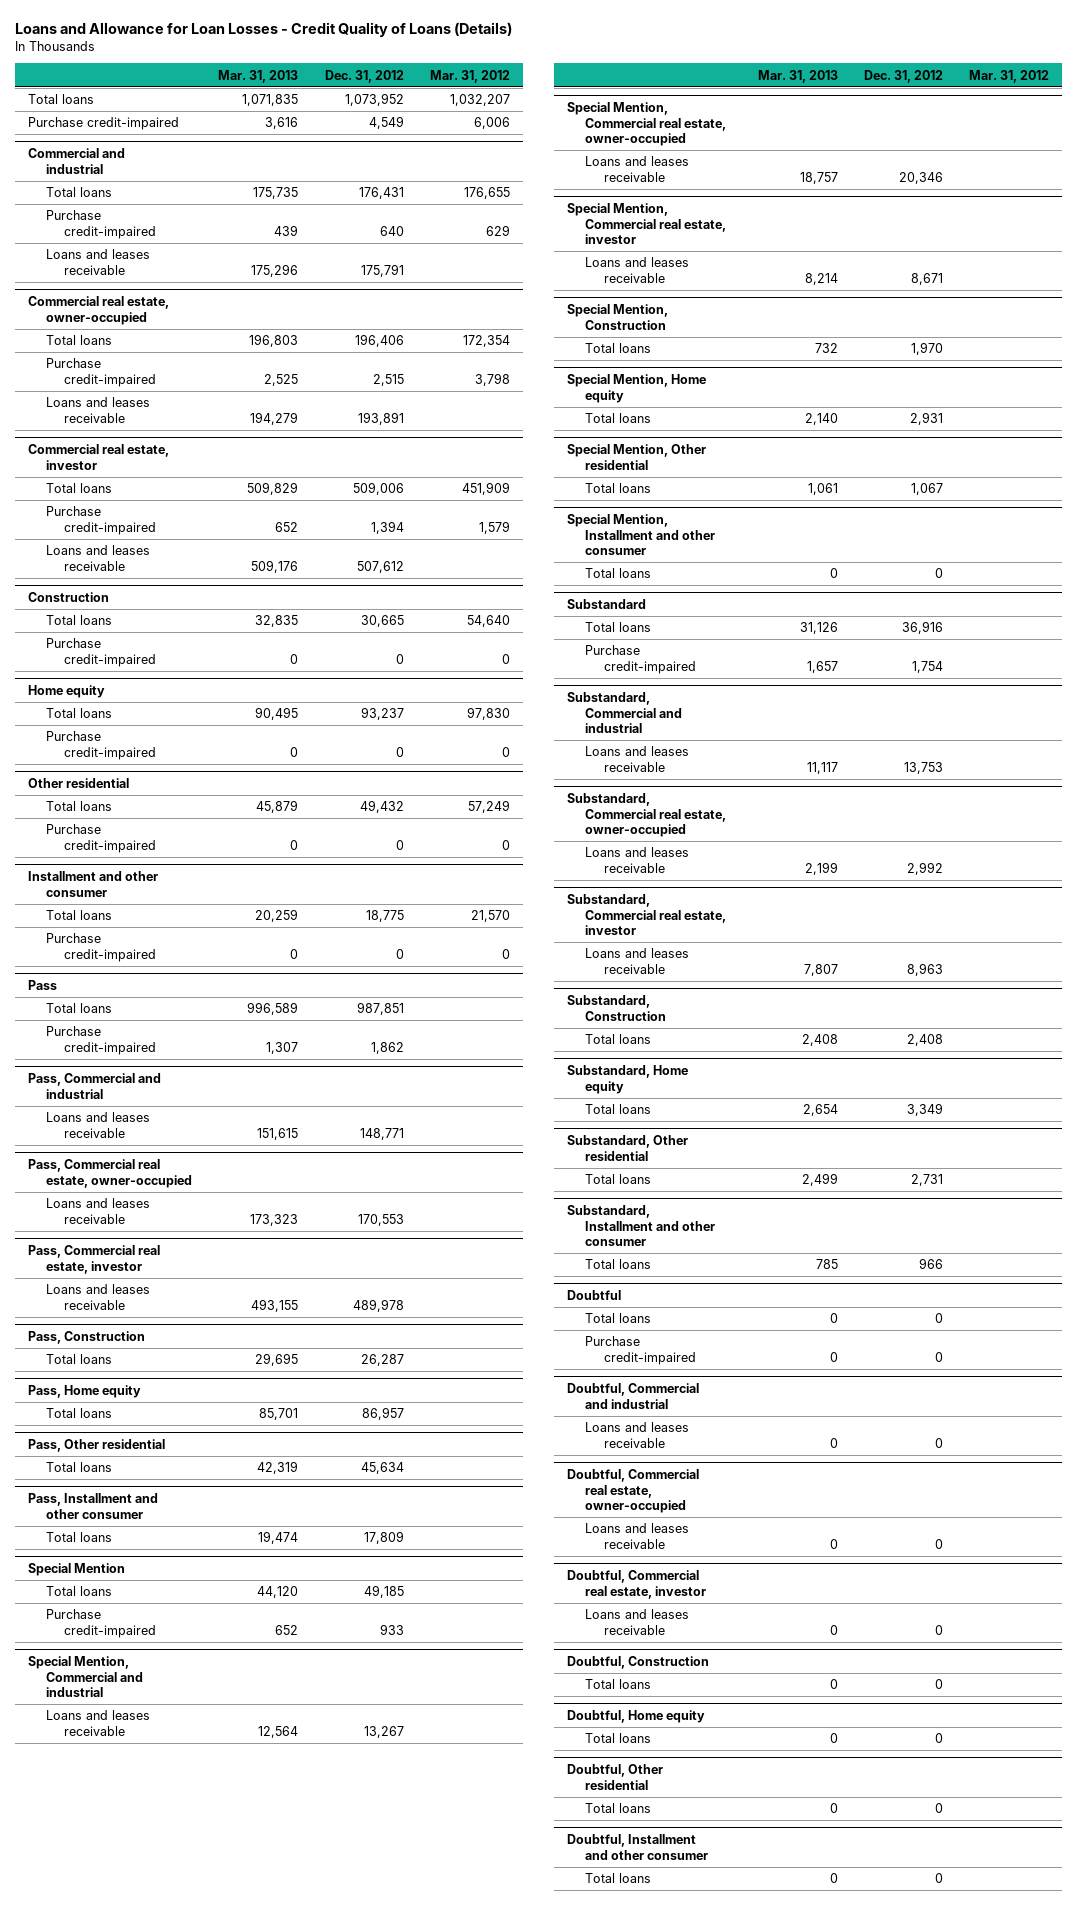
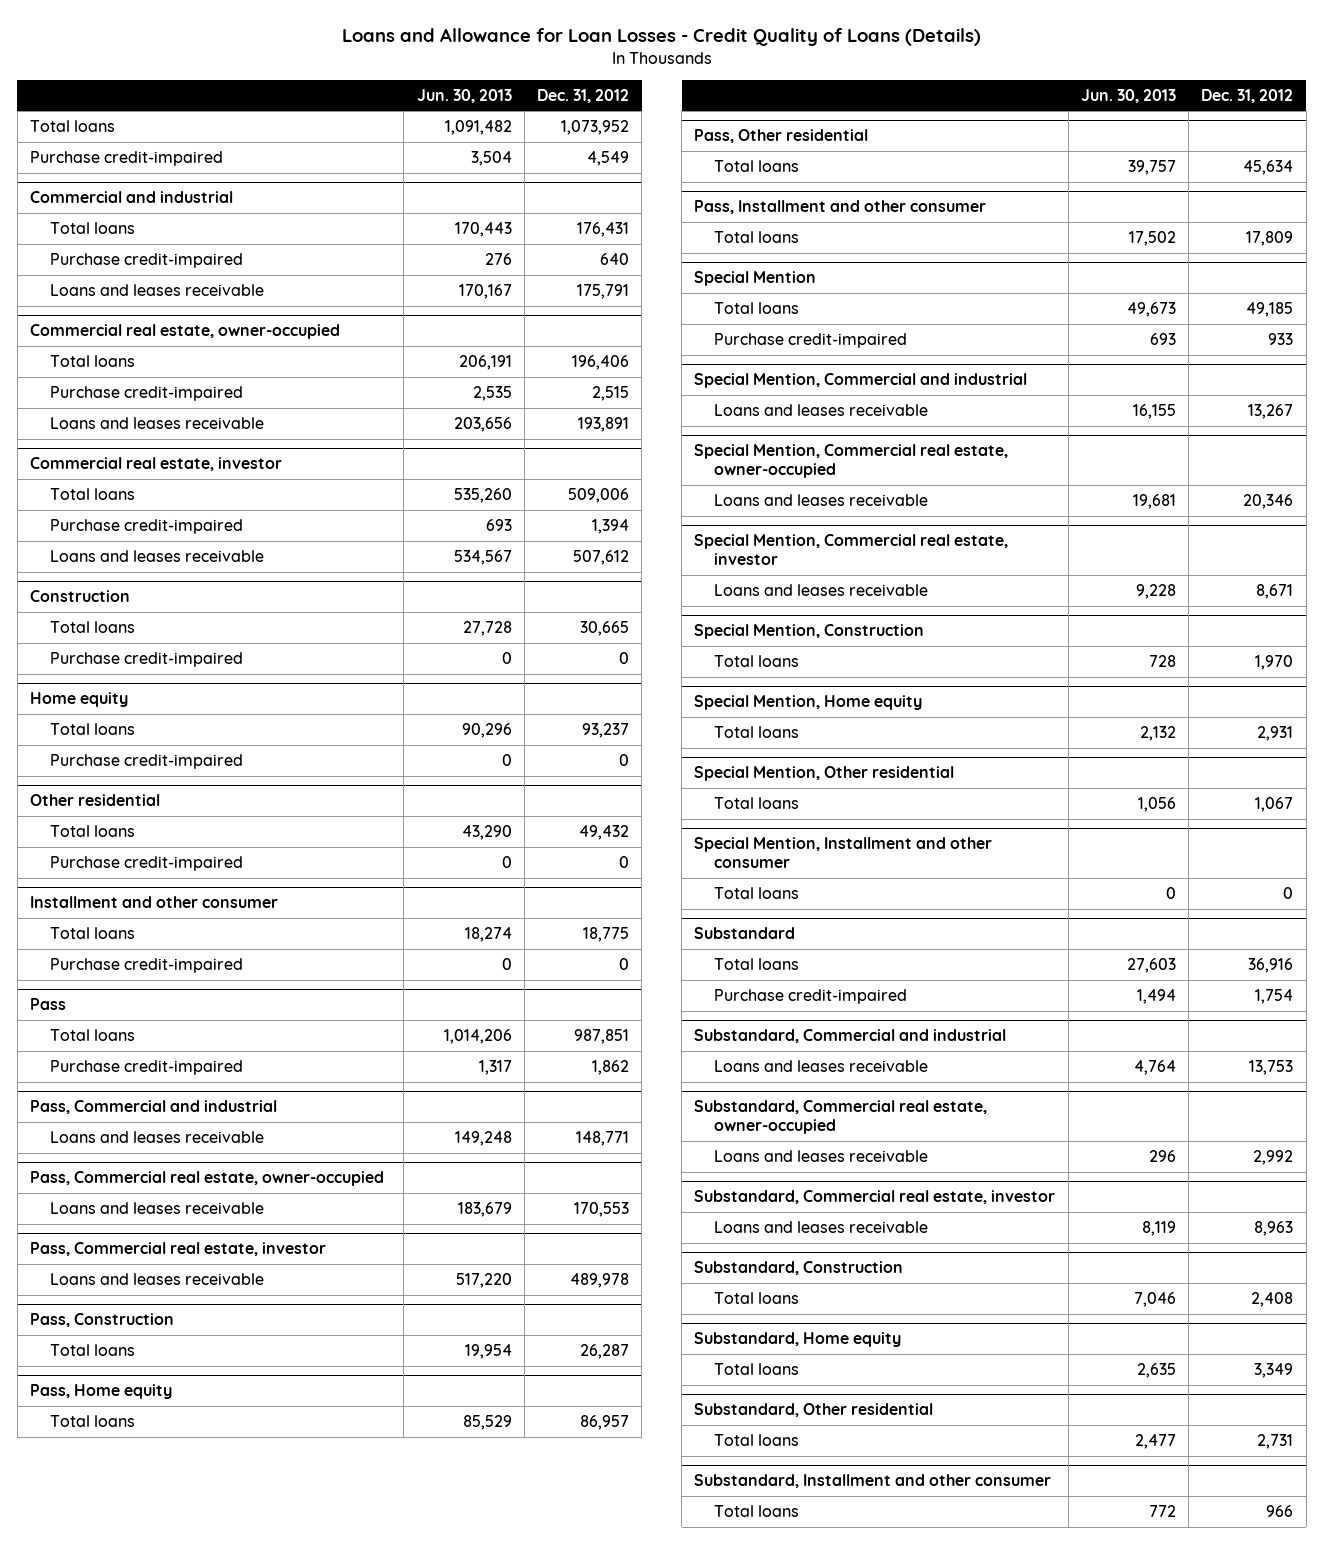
[218,69,299,83] Mar. 31, 2013 -> none
[429,69,510,83] Mar. 31, 2012 -> none
none -> [416,88,512,103] Jun. 30, 2013
[567,1290,622,1301] Doubtful -> none
[585,1313,652,1324] Total loans -> none
[585,1336,696,1365] Purchase credit-impaired -> none
[567,1383,700,1409] Doubtful, Commercial and industrial -> none
[585,1422,690,1448] Loans and leases receivable -> none
[567,1469,700,1514] Doubtful, Commercial real estate, owner-occupied -> none
[585,1523,690,1549] Loans and leases receivable -> none
[567,1570,707,1599] Doubtful, Commercial real estate, investor -> none
[585,1609,690,1635] Loans and leases receivable -> none
[567,1656,710,1670] Doubtful, Construction -> none
[585,1679,652,1690] Total loans -> none
[567,1710,706,1724] Doubtful, Home equity -> none
[585,1733,652,1744] Total loans -> none
[567,1764,664,1790] Doubtful, Other residential -> none
[585,1803,652,1814] Total loans -> none
[567,1834,709,1860] Doubtful, Installment and other consumer -> none
[585,1873,652,1884] Total loans -> none

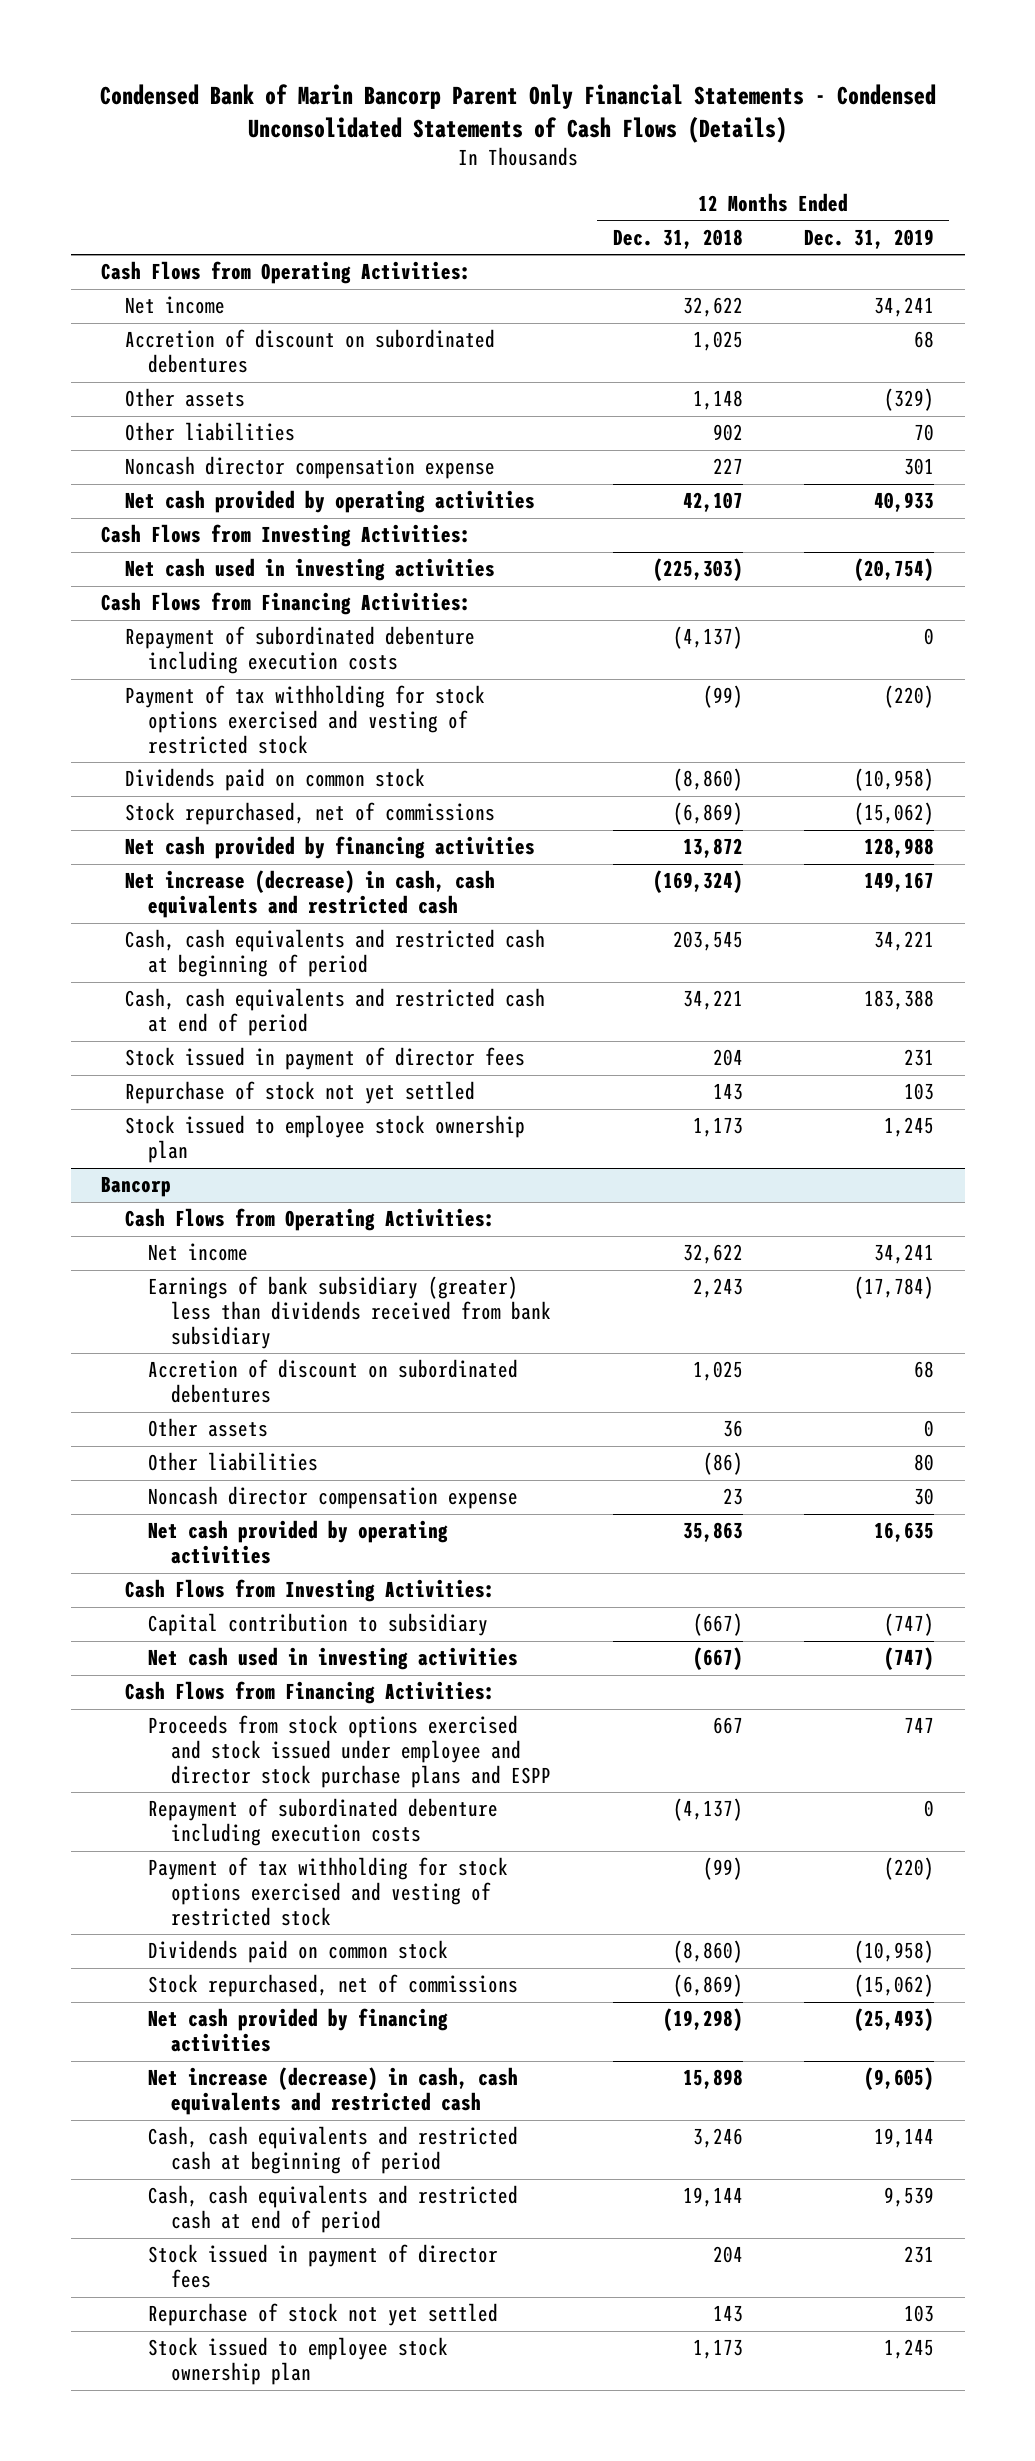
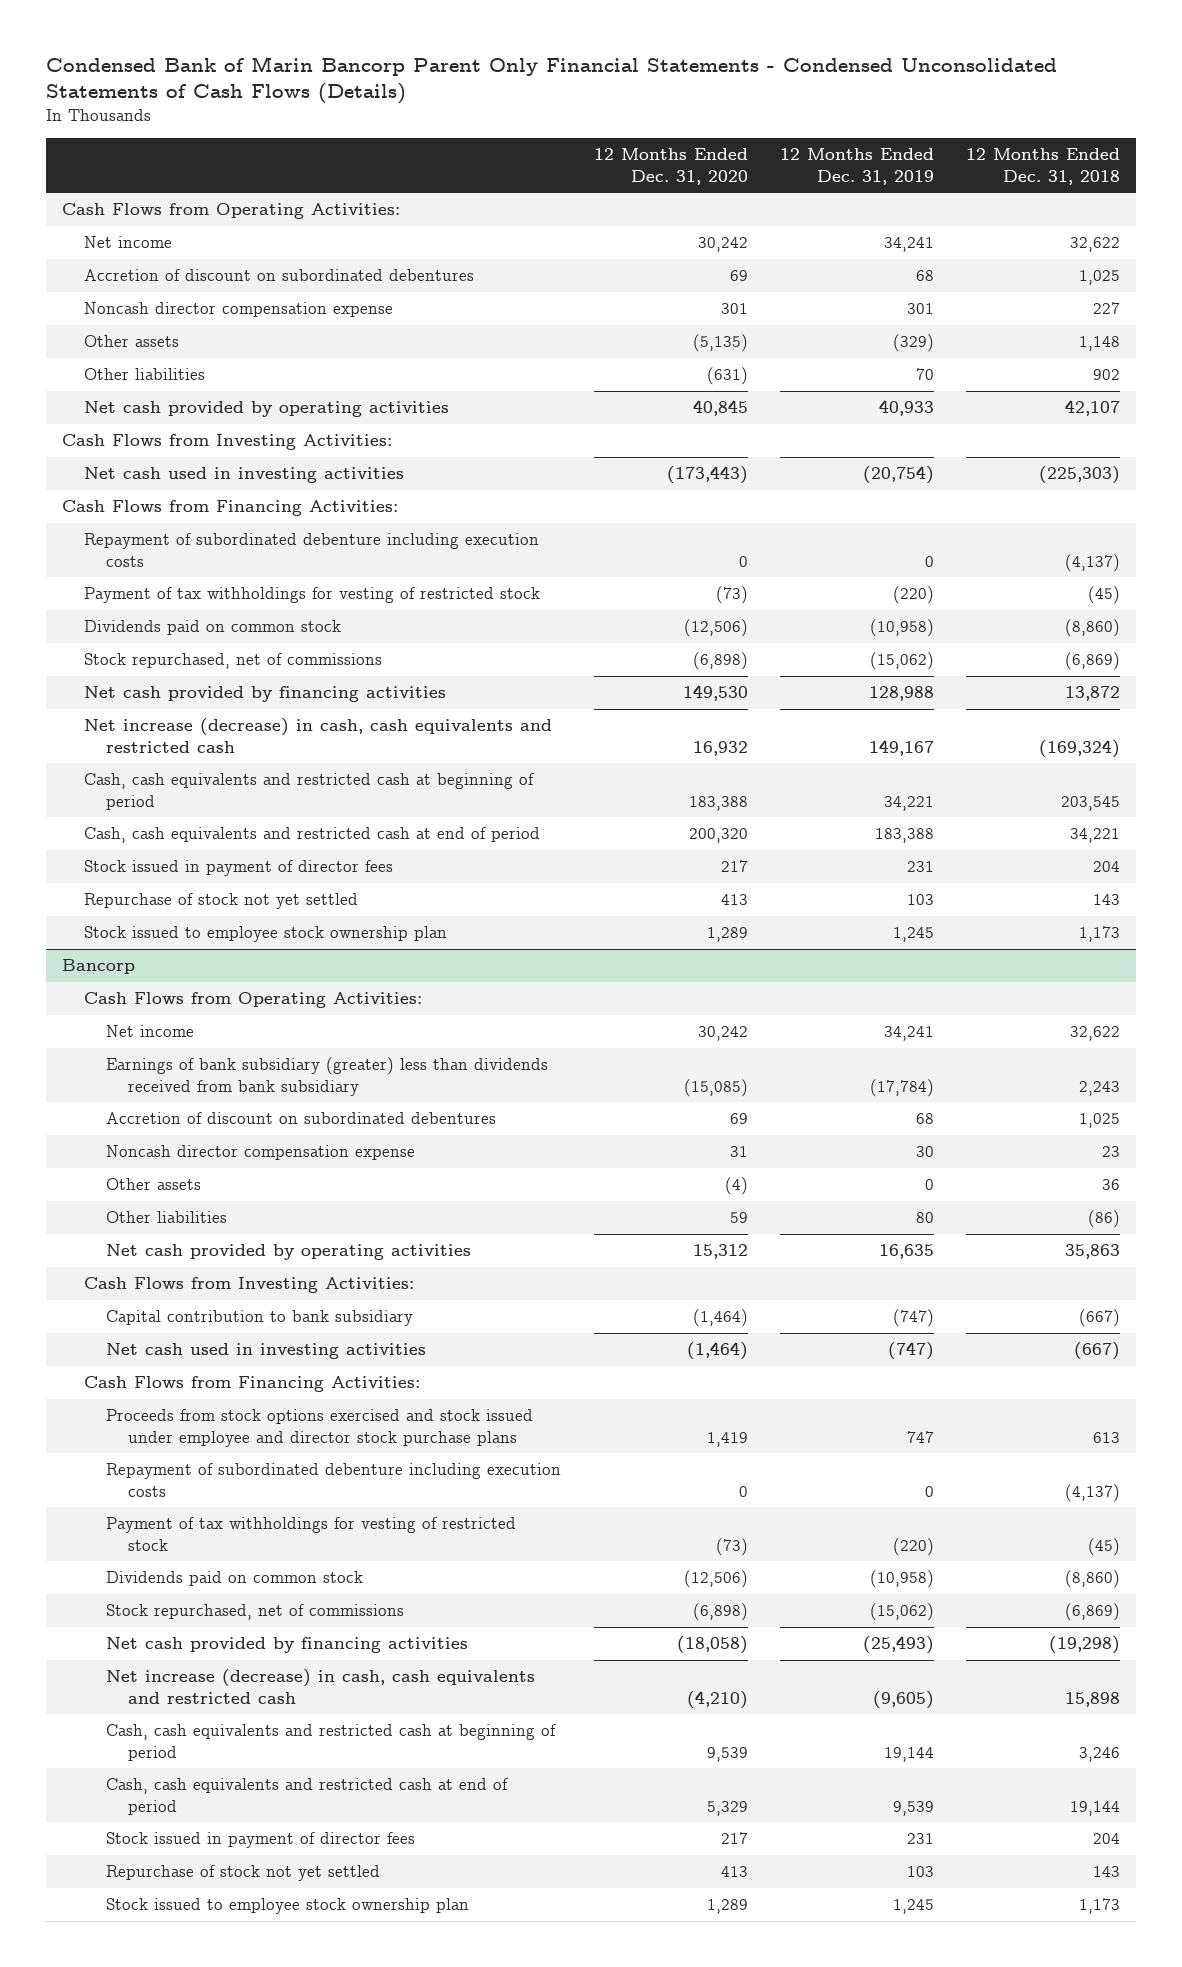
none -> [593,147,748,185] 12 Months Ended Dec. 31, 2020
[124,456,495,480] Noncash director compensation expense -> [84,302,394,318] Noncash director compensation expense
[124,685,485,754] Payment of tax withholding for stock options exercised and vesting of restricted stock -> [84,587,541,604] Payment of tax withholdings for vesting of restricted stock
[702,685,743,709] (99) -> [1088,586,1121,605] (45)
[147,1486,518,1510] Noncash director compensation expense -> [106,1145,416,1161] Noncash director compensation expense
[147,1613,488,1637] Capital contribution to subsidiary -> [106,1310,414,1327] Capital contribution to bank subsidiary
[147,1715,552,1788] Proceeds from stock options exercised and stock issued under employee and director stock purchase plans and ESPP -> [106,1409,534,1447] Proceeds from stock options exercised and stock issued under employee and director stock purchase plans
[712,1717,743,1735] 667 -> [1093,1431,1121,1443] 613
[147,1857,508,1926] Payment of tax withholding for stock options exercised and vesting of restricted stock -> [106,1517,517,1551] Payment of tax withholdings for vesting of restricted stock
[702,1857,743,1881] (99) -> [1088,1537,1121,1556] (45)

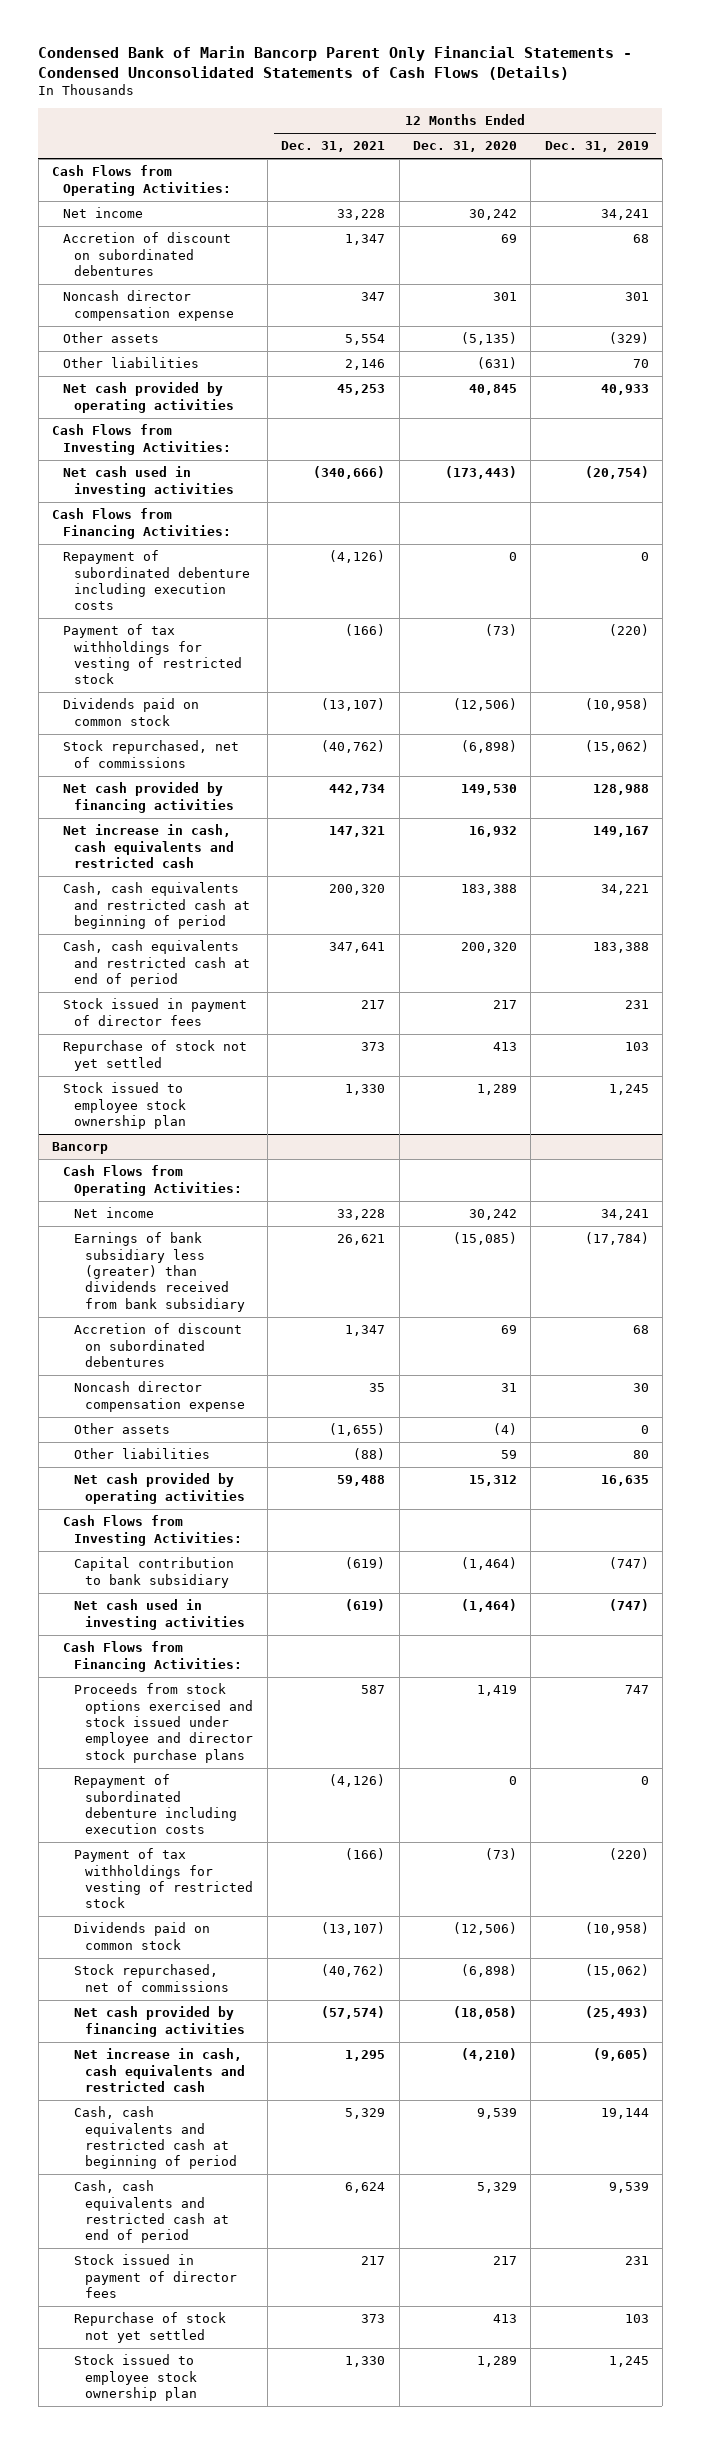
[966,147,1121,185] 12 Months Ended Dec. 31, 2018 -> none
none -> [281,141,386,153] Dec. 31, 2021
[84,718,553,753] Net increase (decrease) in cash, cash equivalents and restricted cash -> [63,824,235,869] Net increase in cash, cash equivalents and restricted cash
[106,1057,549,1096] Earnings of bank subsidiary (greater) less than dividends received from bank subsidiary -> [74,1232,246,1312] Earnings of bank subsidiary less (greater) than dividends received from bank subsidiary
[106,1669,536,1704] Net increase (decrease) in cash, cash equivalents and restricted cash -> [74,2048,246,2093] Net increase in cash, cash equivalents and restricted cash

